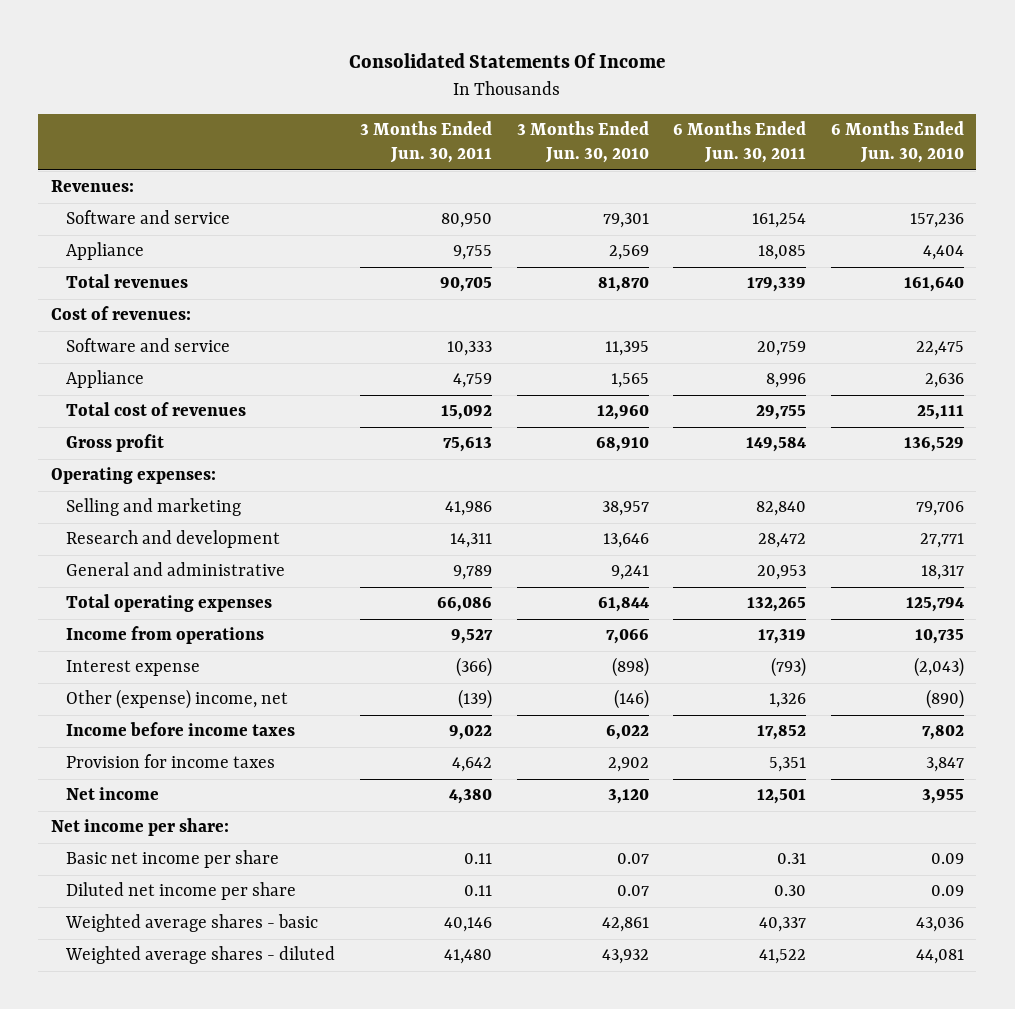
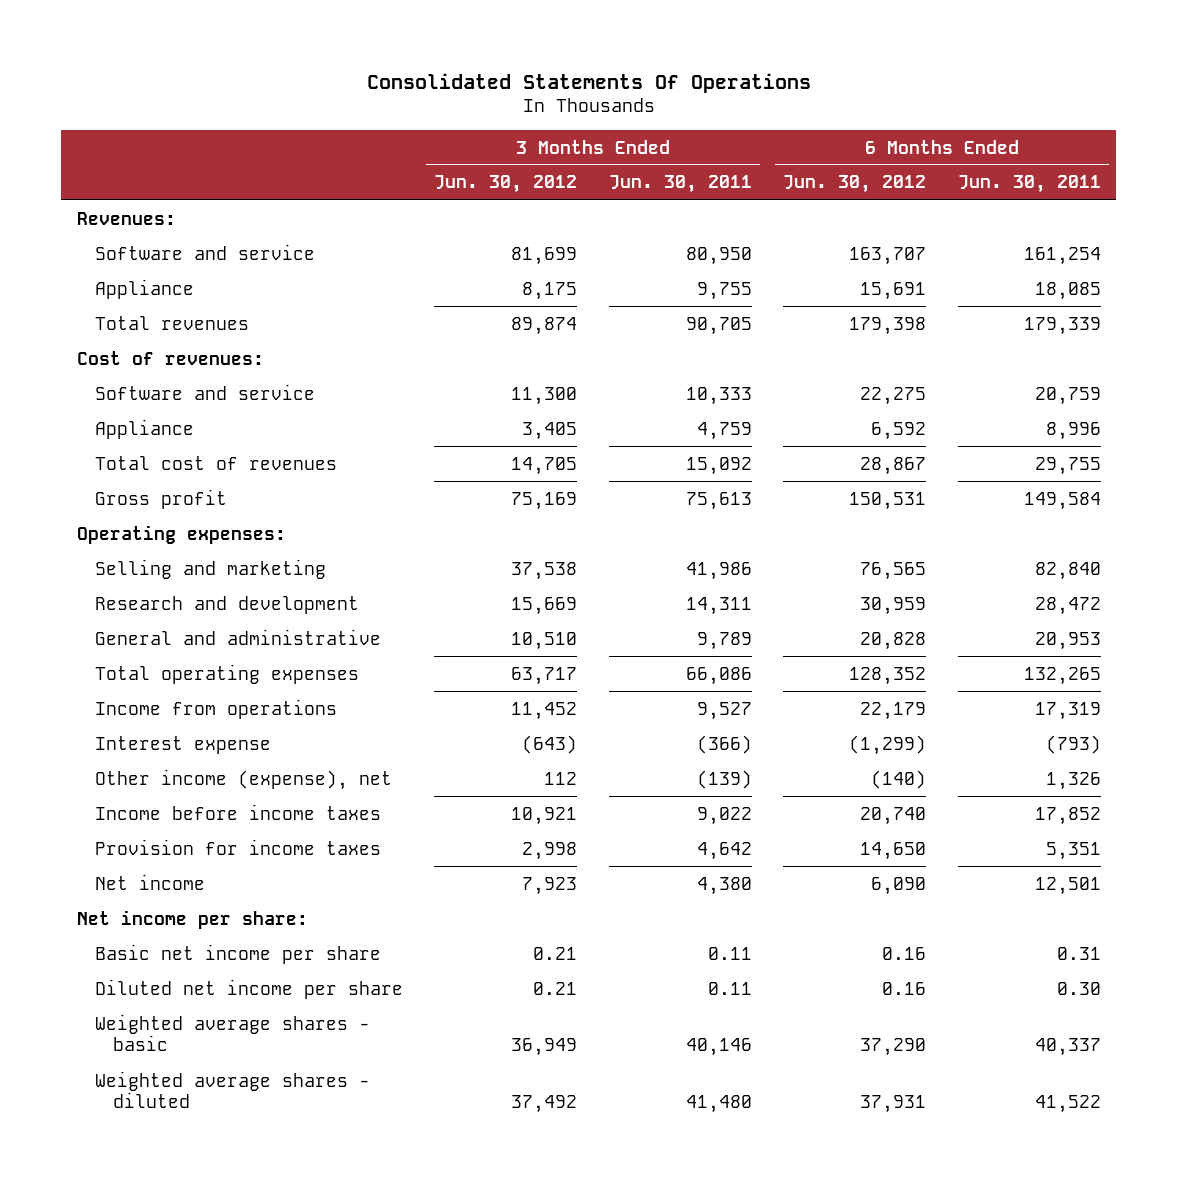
[349,53,666,69] Consolidated Statements Of Income -> [366,72,811,93] Consolidated Statements Of Operations
[516,121,649,164] 3 Months Ended Jun. 30, 2010 -> none
[830,121,964,164] 6 Months Ended Jun. 30, 2010 -> none
none -> [434,175,578,194] Jun. 30, 2012
none -> [783,175,927,194] Jun. 30, 2012
[66,689,289,710] Other (expense) income, net -> [94,768,392,790] Other income (expense), net

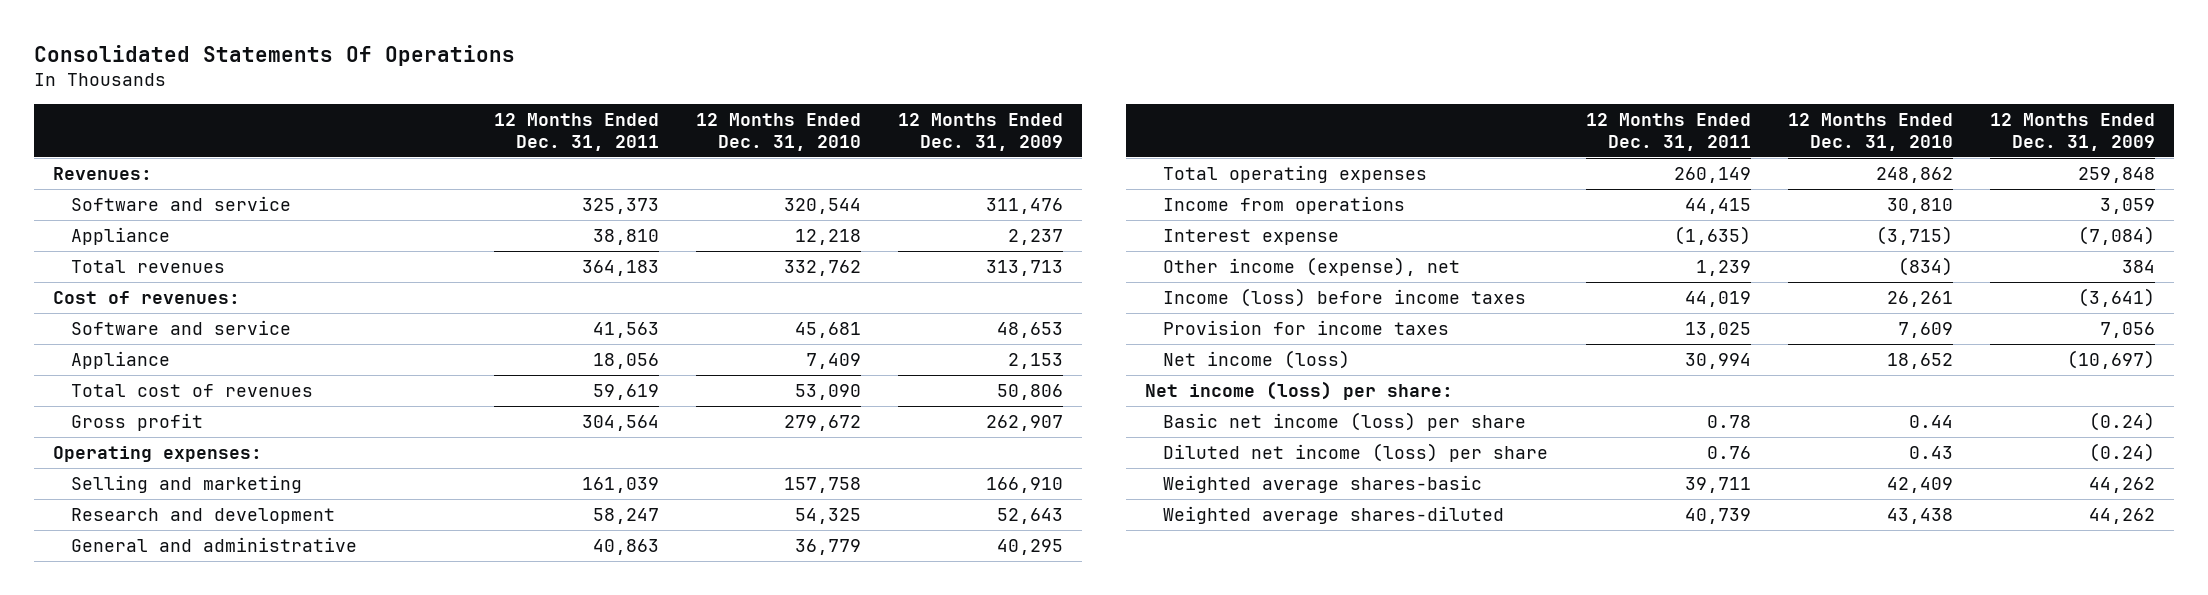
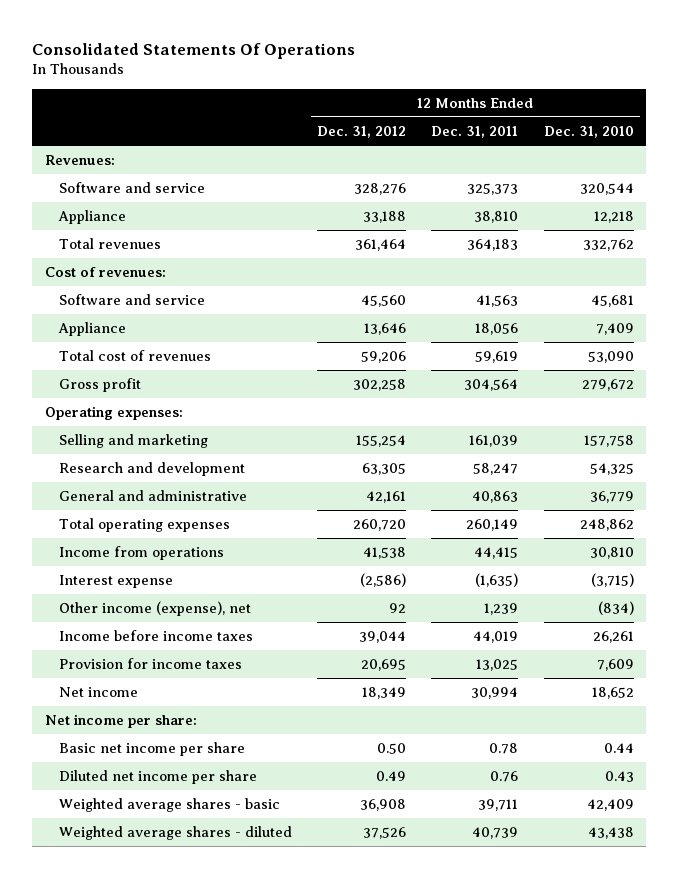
[897,112,1063,151] 12 Months Ended Dec. 31, 2009 -> none
none -> [316,126,406,139] Dec. 31, 2012
[1163,288,1527,308] Income (loss) before income taxes -> [58,630,253,642] Income before income taxes
[1163,350,1351,370] Net income (loss) -> [58,687,138,698] Net income
[1144,381,1453,401] Net income (loss) per share: -> [44,714,197,729] Net income per share:
[1163,412,1527,432] Basic net income (loss) per share -> [58,742,245,757] Basic net income per share
[1163,443,1549,463] Diluted net income (loss) per share -> [58,770,257,785] Diluted net income per share
[1163,475,1483,494] Weighted average shares-basic -> [58,798,280,813] Weighted average shares - basic
[1163,506,1505,525] Weighted average shares-diluted -> [58,826,292,841] Weighted average shares - diluted

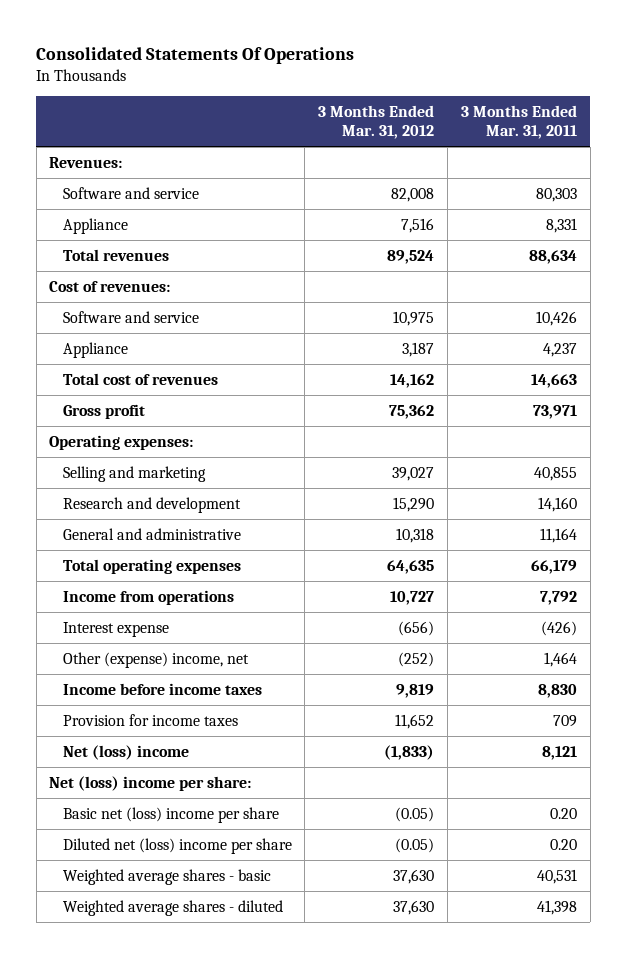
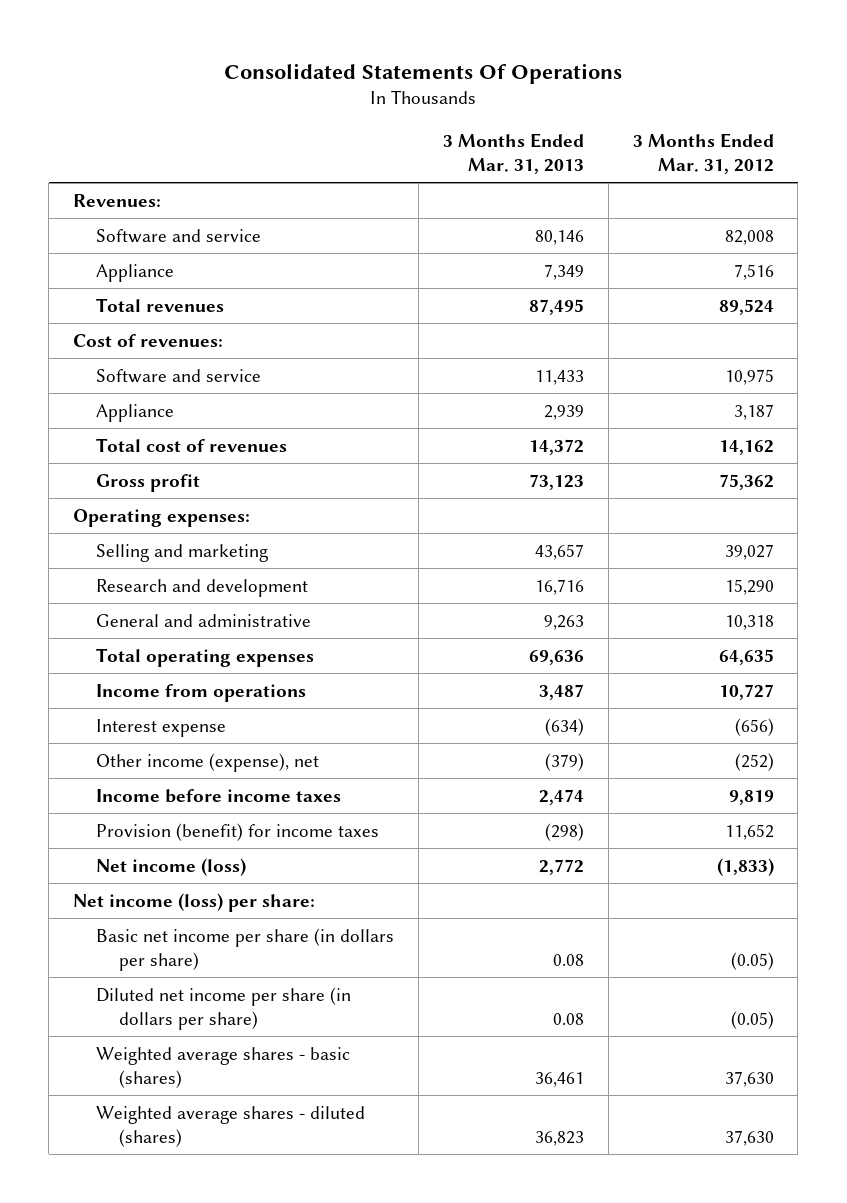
[460,104,577,139] 3 Months Ended Mar. 31, 2011 -> none
none -> [442,133,584,175] 3 Months Ended Mar. 31, 2013
[62,651,249,668] Other (expense) income, net -> [96,752,320,772] Other income (expense), net
[62,713,238,726] Provision for income taxes -> [96,822,380,841] Provision (benefit) for income taxes
[62,744,189,760] Net (loss) income -> [96,857,247,876] Net income (loss)
[49,775,252,791] Net (loss) income per share: -> [73,892,316,912] Net income (loss) per share:
[62,806,279,823] Basic net (loss) income per share -> [96,927,395,971] Basic net income per share (in dollars per share)
[62,837,292,854] Diluted net (loss) income per share -> [96,986,352,1030] Diluted net income per share (in dollars per share)
[62,868,271,885] Weighted average shares - basic -> [96,1046,351,1088] Weighted average shares - basic (shares)
[62,899,283,916] Weighted average shares - diluted -> [96,1105,366,1147] Weighted average shares - diluted (shares)

